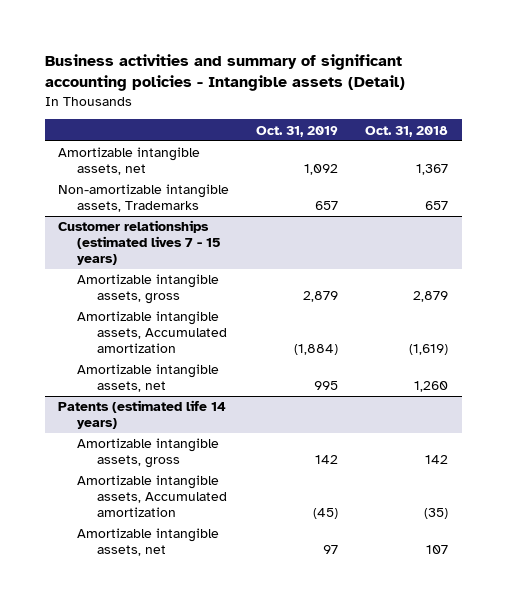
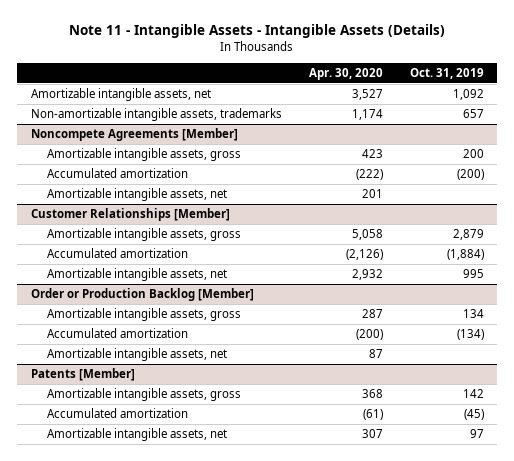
[44,53,405,92] Business activities and summary of significant accounting policies - Intangible assets (Detail) -> [69,24,446,39] Note 11 - Intangible Assets - Intangible Assets (Details)
[365,125,449,137] Oct. 31, 2018 -> none
none -> [308,67,383,80] Apr. 30, 2020
[58,184,230,213] Non-amortizable intangible assets, Trademarks -> [30,108,282,122] Non-amortizable intangible assets, trademarks
none -> [30,128,238,142] Noncompete Agreements [Member]
none -> [47,148,242,162] Amortizable intangible assets, gross
none -> [47,168,189,179] Accumulated amortization
none -> [47,188,228,202] Amortizable intangible assets, net
[58,220,222,266] Customer relationships (estimated lives 7 - 15 years) -> [30,208,230,222] Customer Relationships [Member]
[77,311,227,354] Amortizable intangible assets, Accumulated amortization -> [47,248,189,259] Accumulated amortization
none -> [30,288,254,302] Order or Production Backlog [Member]
none -> [47,308,242,322] Amortizable intangible assets, gross
none -> [47,328,189,339] Accumulated amortization
none -> [47,348,228,362] Amortizable intangible assets, net
[58,400,227,430] Patents (estimated life 14 years) -> [30,368,135,382] Patents [Member]
[77,475,227,518] Amortizable intangible assets, Accumulated amortization -> [47,408,189,419] Accumulated amortization

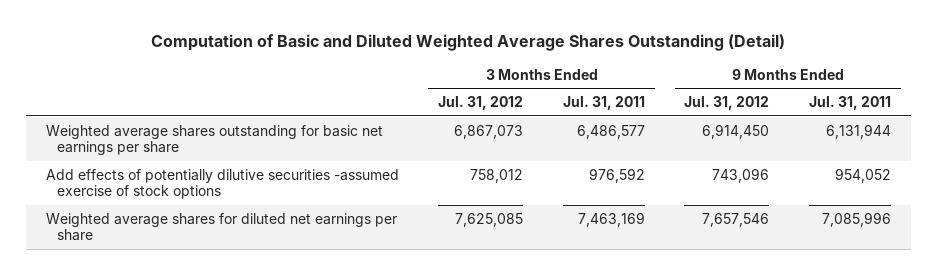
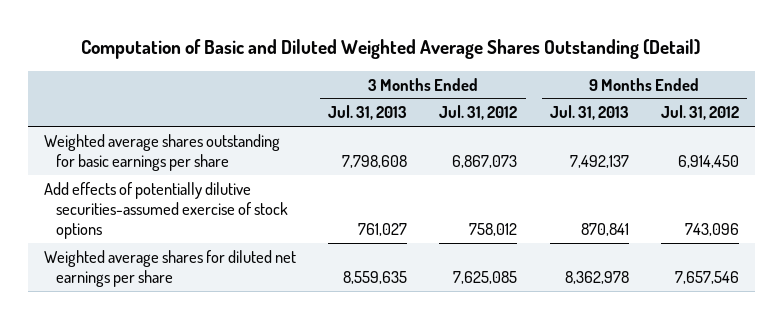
[562,96,645,111] Jul. 31, 2011 -> none
[809,96,892,111] Jul. 31, 2011 -> none
none -> [328,105,408,121] Jul. 31, 2013
none -> [549,105,629,121] Jul. 31, 2013
[45,124,383,156] Weighted average shares outstanding for basic net earnings per share -> [44,133,281,171] Weighted average shares outstanding for basic earnings per share
[45,168,399,200] Add effects of potentially dilutive securities -assumed exercise of stock options -> [44,181,289,239] Add effects of potentially dilutive securities-assumed exercise of stock options

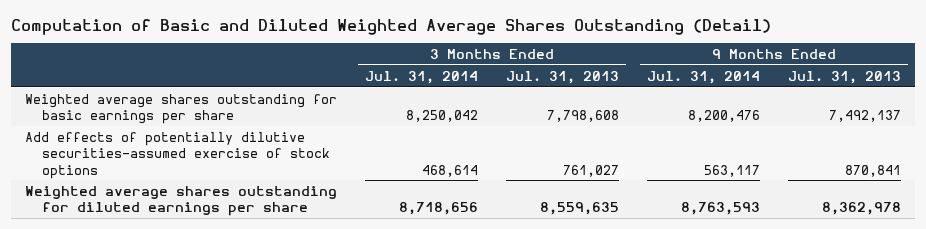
[439,105,518,121] Jul. 31, 2012 -> none
[660,105,739,121] Jul. 31, 2012 -> none
none -> [364,70,478,84] Jul. 31, 2014
none -> [647,70,761,84] Jul. 31, 2014
[44,249,297,287] Weighted average shares for diluted net earnings per share -> [24,185,337,217] Weighted average shares outstanding for diluted earnings per share

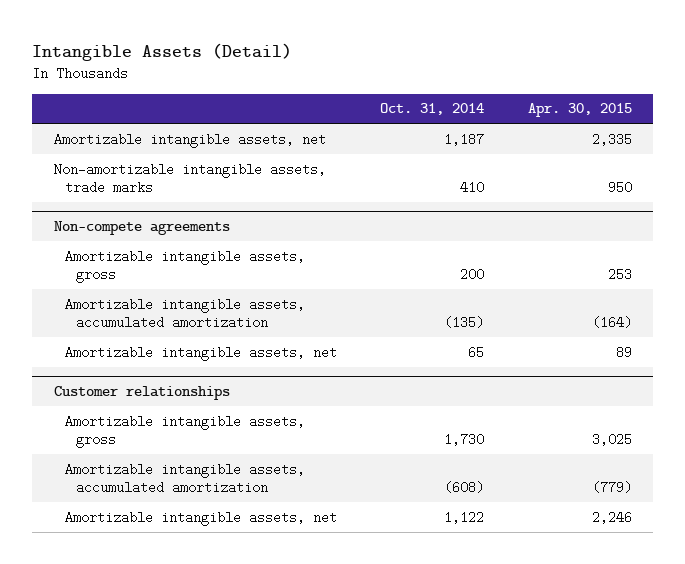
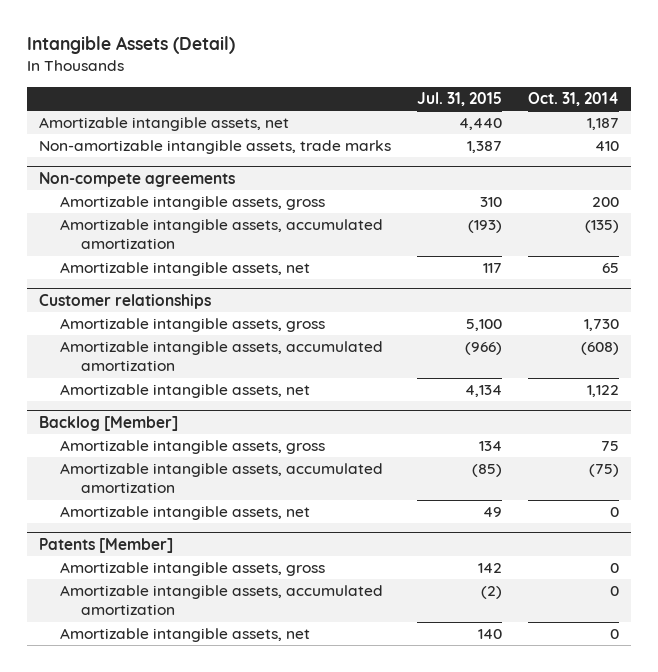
[527,103,632,118] Apr. 30, 2015 -> none
none -> [416,91,502,106] Jul. 31, 2015
none -> [39,415,179,431] Backlog [Member]
none -> [60,440,326,455] Amortizable intangible assets, gross
none -> [60,463,384,494] Amortizable intangible assets, accumulated amortization
none -> [60,506,311,521] Amortizable intangible assets, net
none -> [39,537,174,553] Patents [Member]
none -> [60,562,326,577] Amortizable intangible assets, gross
none -> [60,585,384,616] Amortizable intangible assets, accumulated amortization
none -> [60,628,311,643] Amortizable intangible assets, net

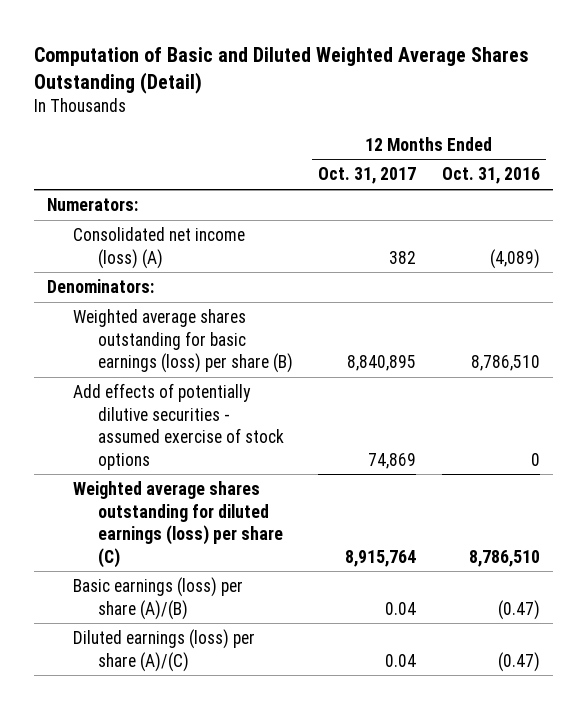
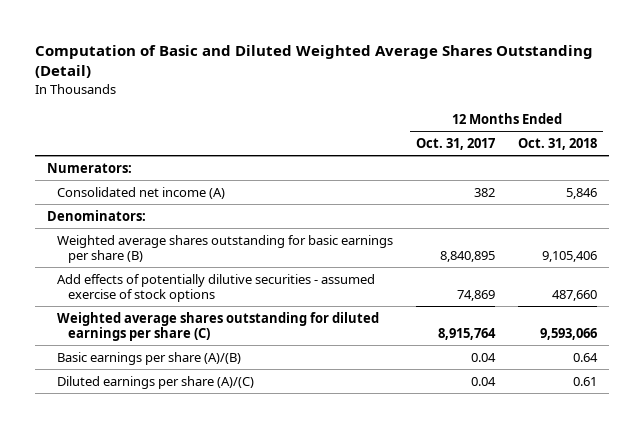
[441,167,540,185] Oct. 31, 2016 -> none
none -> [518,137,598,150] Oct. 31, 2018
[72,227,245,269] Consolidated net income (loss) (A) -> [57,186,226,199] Consolidated net income (A)
[72,309,294,374] Weighted average shares outstanding for basic earnings (loss) per share (B) -> [57,234,394,264] Weighted average shares outstanding for basic earnings per share (B)
[72,481,284,568] Weighted average shares outstanding for diluted earnings (loss) per share (C) -> [57,311,380,342] Weighted average shares outstanding for diluted earnings per share (C)
[72,577,243,620] Basic earnings (loss) per share (A)/(B) -> [57,351,242,365] Basic earnings per share (A)/(B)
[72,629,255,672] Diluted earnings (loss) per share (A)/(C) -> [57,375,255,389] Diluted earnings per share (A)/(C)

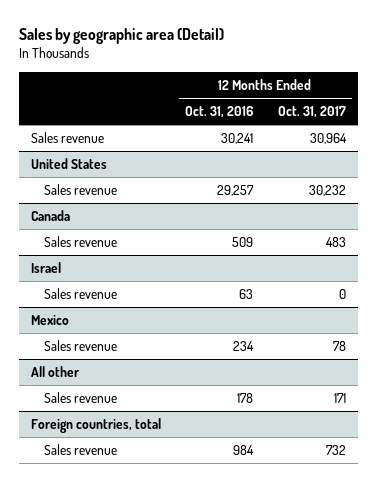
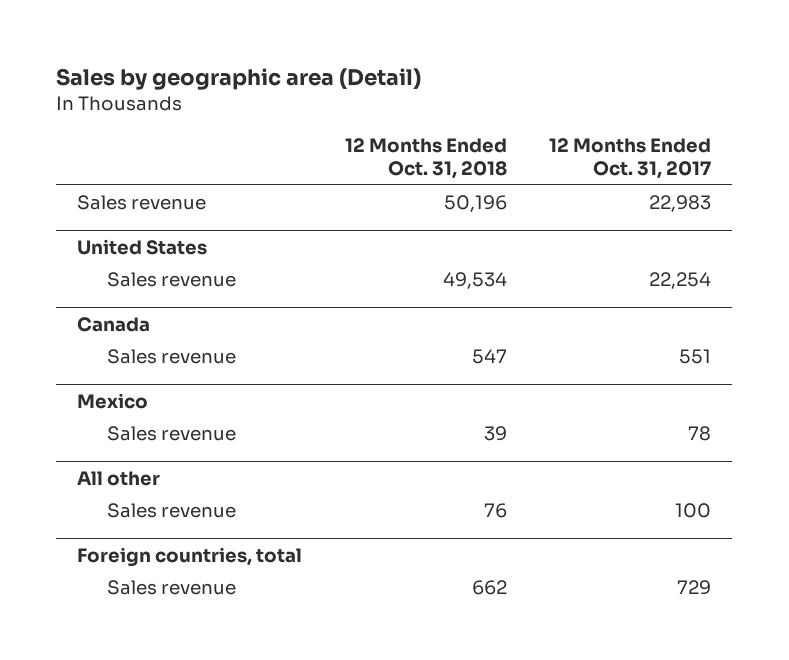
[185,106,254,119] Oct. 31, 2016 -> none
none -> [344,138,507,179] 12 Months Ended Oct. 31, 2018
[309,133,347,145] 30,964 -> [649,195,712,213] 22,983
[308,185,346,197] 30,232 -> [649,272,712,290] 22,254
[31,262,62,274] Israel -> none
[43,288,117,300] Sales revenue -> none
[325,237,346,248] 483 -> [679,349,712,365] 551
[333,393,346,404] 171 -> [675,503,712,519] 100
[325,445,346,456] 732 -> [677,580,712,596] 729

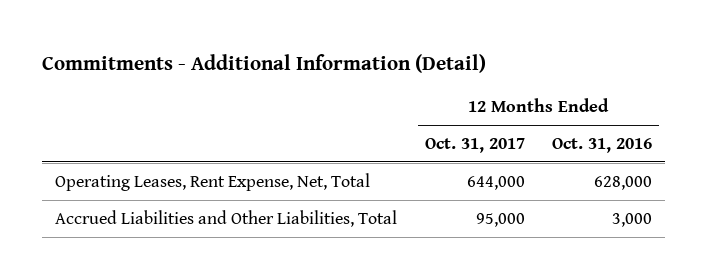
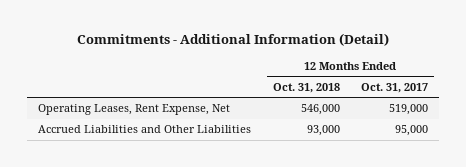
[551,138,652,154] Oct. 31, 2016 -> none
none -> [272,82,340,93] Oct. 31, 2018
[55,173,371,192] Operating Leases, Rent Expense, Net, Total -> [37,104,230,116] Operating Leases, Rent Expense, Net
[466,176,525,191] 644,000 -> [389,104,429,116] 519,000
[55,210,398,228] Accrued Liabilities and Other Liabilities, Total -> [37,125,251,134] Accrued Liabilities and Other Liabilities

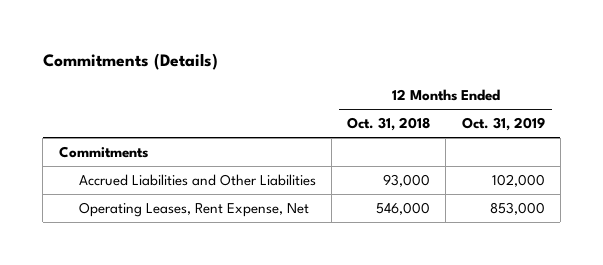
[77,33,390,47] Commitments - Additional Information (Detail) -> [42,53,218,71] Commitments (Details)
[361,82,429,93] Oct. 31, 2017 -> none
none -> [461,117,545,132] Oct. 31, 2019
none -> [58,145,148,158] Commitments
[37,104,230,116] Operating Leases, Rent Expense, Net -> [78,201,309,217] Operating Leases, Rent Expense, Net

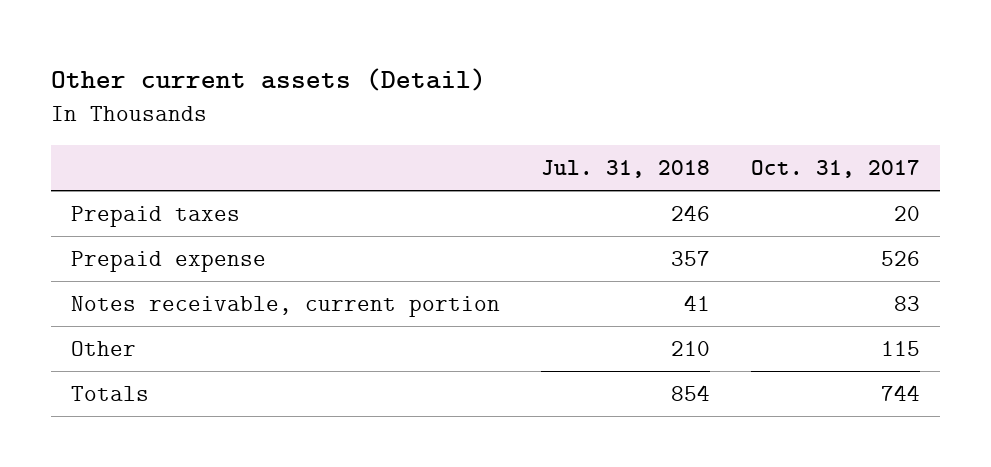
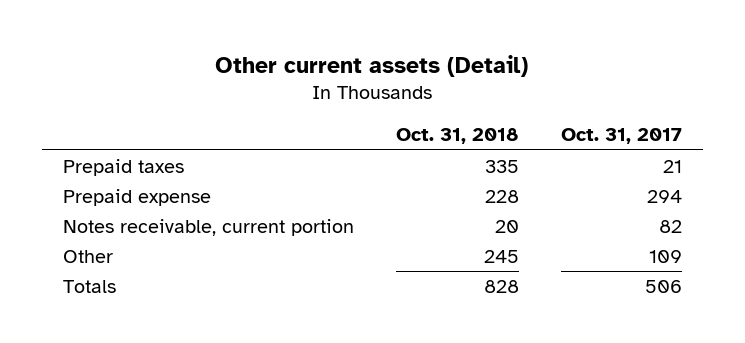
[540,160,710,179] Jul. 31, 2018 -> none
none -> [395,128,519,145] Oct. 31, 2018
[893,205,920,221] 20 -> [663,159,683,173] 21
[880,250,920,266] 526 -> [647,189,683,203] 294
[893,295,920,311] 83 -> [659,219,683,233] 82
[880,340,920,356] 115 -> [649,249,683,263] 109
[880,384,920,401] 744 -> [645,279,683,293] 506

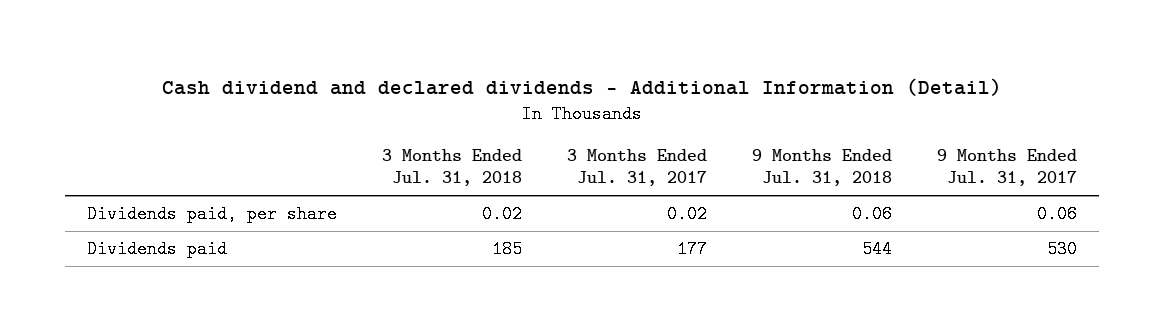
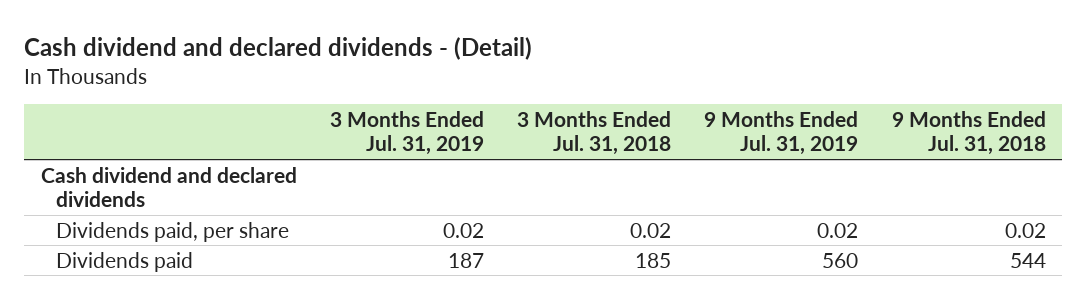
[162,77,1003,96] Cash dividend and declared dividends - Additional Information (Detail) -> [24,36,533,60] Cash dividend and declared dividends - (Detail)
[567,149,708,187] 3 Months Ended Jul. 31, 2017 -> none
[936,149,1077,187] 9 Months Ended Jul. 31, 2017 -> none
none -> [329,110,484,156] 3 Months Ended Jul. 31, 2019
none -> [704,110,859,156] 9 Months Ended Jul. 31, 2019
none -> [40,166,297,208] Cash dividend and declared dividends
[851,205,892,224] 0.06 -> [1004,222,1046,238] 0.02

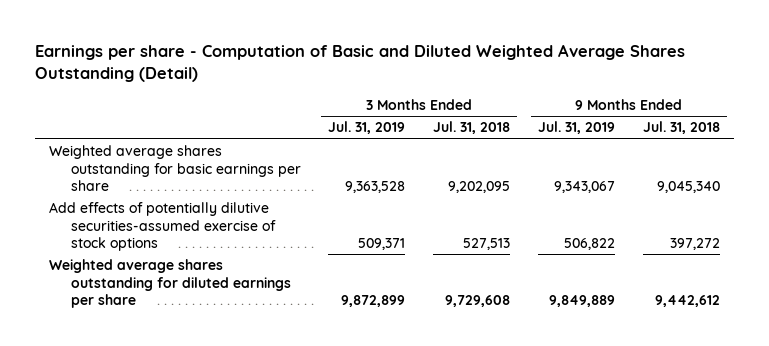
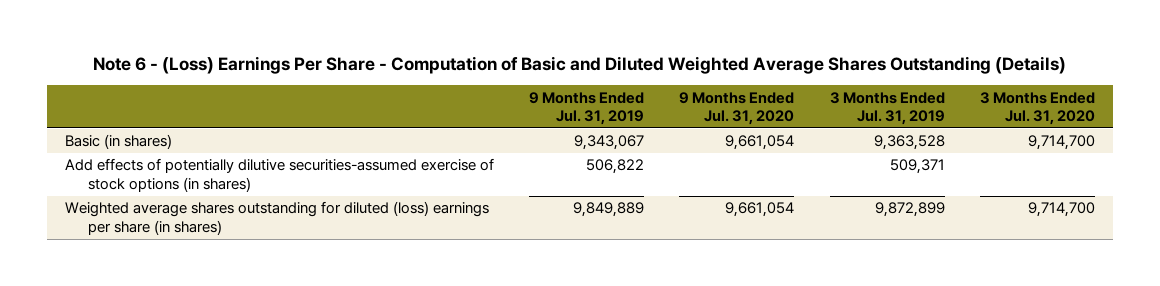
[35,44,686,83] Earnings per share - Computation of Basic and Diluted Weighted Average Shares Outstanding (Detail) -> [92,56,1066,75] Note 6 - (Loss) Earnings Per Share - Computation of Basic and Diluted Weighted Average Shares Outstanding (Details)
[433,121,511,135] Jul. 31, 2018 -> none
[643,121,721,135] Jul. 31, 2018 -> none
none -> [679,91,795,125] 9 Months Ended Jul. 31, 2020
none -> [980,91,1096,125] 3 Months Ended Jul. 31, 2020
[49,145,301,191] Weighted average shares outstanding for basic earnings per share -> [64,134,172,150] Basic (in shares)
[49,202,276,251] Add effects of potentially dilutive securities-assumed exercise of stock options -> [64,158,494,192] Add effects of potentially dilutive securities-assumed exercise of stock options (in shares)
[49,259,291,308] Weighted average shares outstanding for diluted earnings per share -> [64,201,489,235] Weighted average shares outstanding for diluted (loss) earnings per share (in shares)

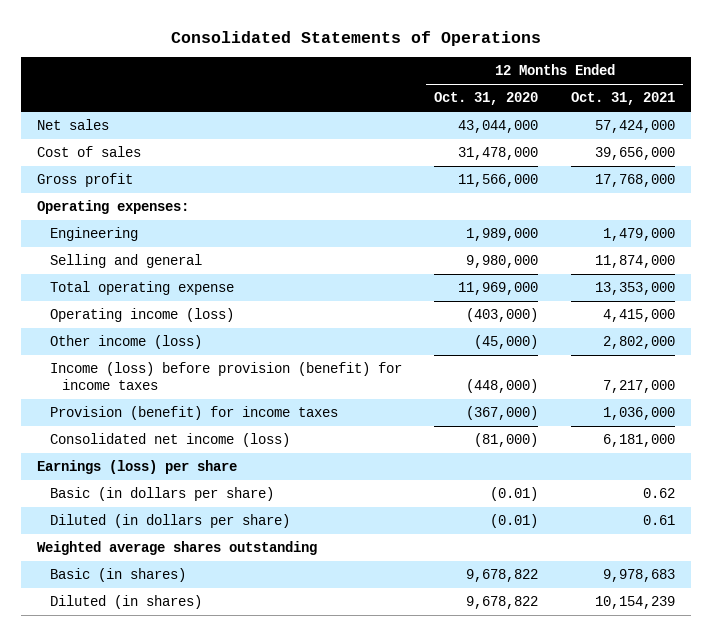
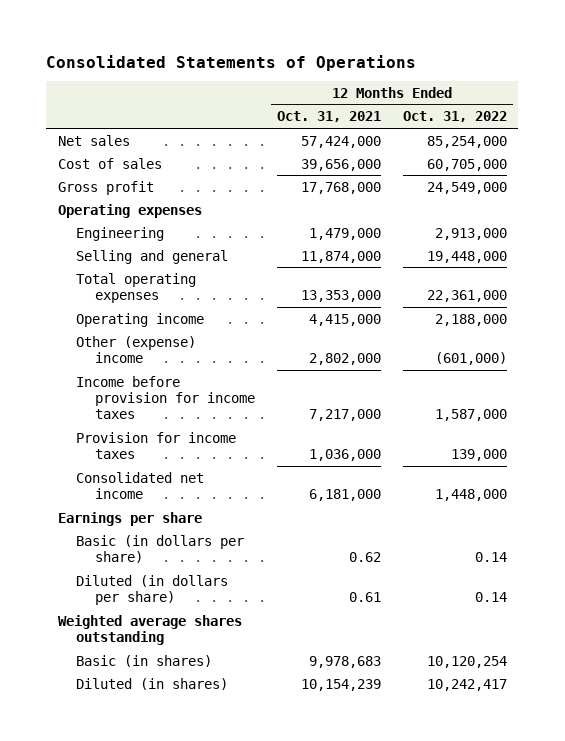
[434,92,539,106] Oct. 31, 2020 -> none
none -> [403,111,508,123] Oct. 31, 2022
[37,200,190,215] Operating expenses: -> [57,203,202,218] Operating expenses
[49,281,234,296] Total operating expense -> [76,272,197,303] Total operating expenses
[49,308,234,323] Operating income (loss) -> [76,312,205,327] Operating income
[49,335,202,350] Other income (loss) -> [76,335,197,363] Other (expense) income
[49,362,402,391] Income (loss) before provision (benefit) for income taxes -> [76,375,255,420] Income before provision for income taxes
[49,406,338,421] Provision (benefit) for income taxes -> [76,431,237,459] Provision for income taxes
[49,433,290,448] Consolidated net income (loss) -> [76,471,205,499] Consolidated net income
[37,460,238,475] Earnings (loss) per share -> [57,511,202,526] Earnings per share

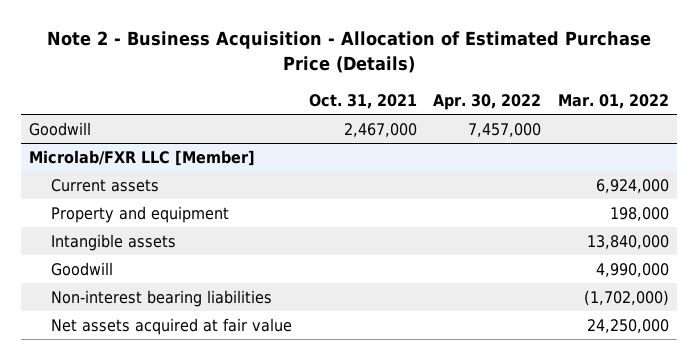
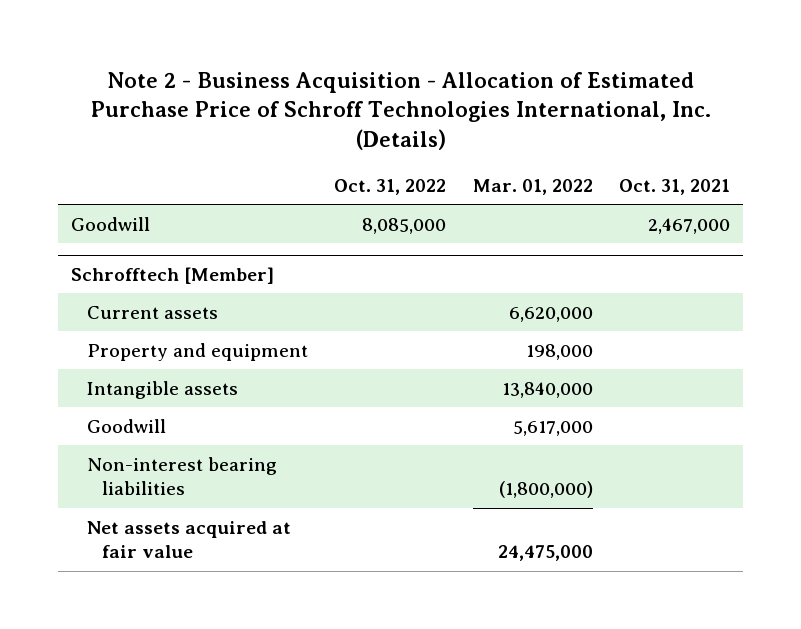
[47,31,652,73] Note 2 - Business Acquisition - Allocation of Estimated Purchase Price (Details) -> [90,71,711,150] Note 2 - Business Acquisition - Allocation of Estimated Purchase Price of Schroff Technologies International, Inc. (Details)
[433,93,542,110] Apr. 30, 2022 -> none
none -> [334,178,447,195] Oct. 31, 2022
[29,149,256,166] Microlab/FXR LLC [Member] -> none
none -> [71,266,275,284] Schrofftech [Member]
[595,178,669,193] 6,924,000 -> [508,306,593,322] 6,620,000
[595,262,669,277] 4,990,000 -> [512,420,593,436] 5,617,000
[583,289,669,306] (1,702,000) -> [498,481,593,499] (1,800,000)
[586,318,669,333] 24,250,000 -> [497,545,593,562] 24,475,000

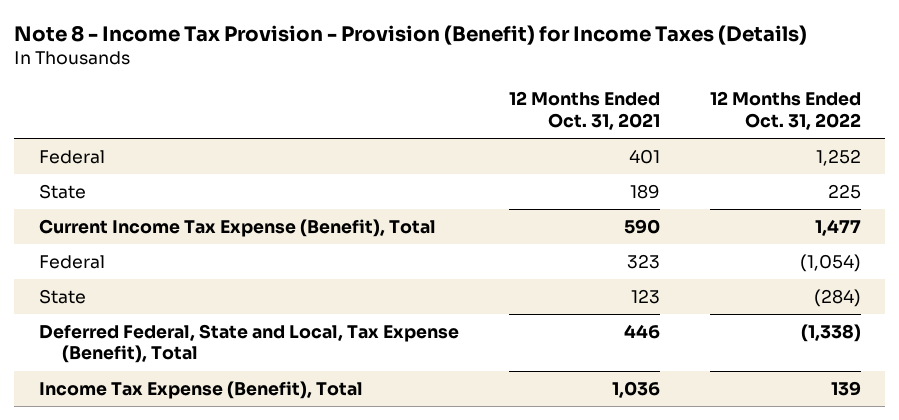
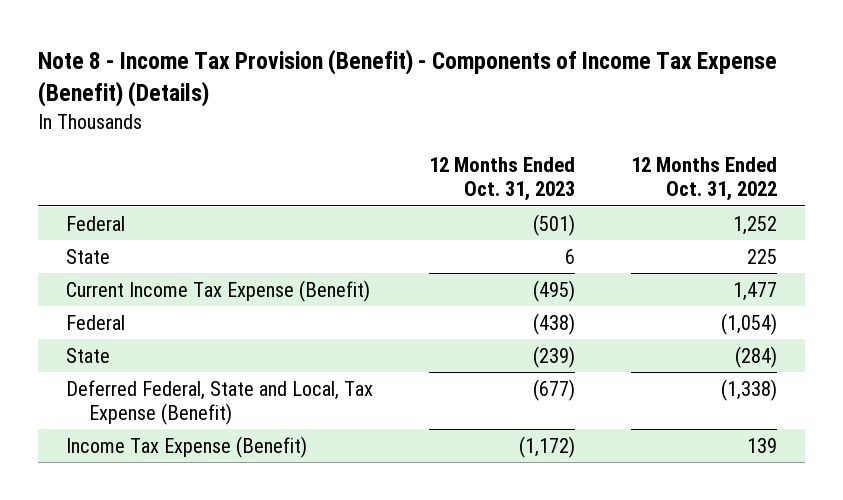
[13,24,807,45] Note 8 - Income Tax Provision - Provision (Benefit) for Income Taxes (Details) -> [37,49,777,108] Note 8 - Income Tax Provision (Benefit) - Components of Income Tax Expense (Benefit) (Details)
[508,91,660,130] 12 Months Ended Oct. 31, 2021 -> none
none -> [429,157,576,202] 12 Months Ended Oct. 31, 2023
[38,218,436,237] Current Income Tax Expense (Benefit), Total -> [65,279,370,302] Current Income Tax Expense (Benefit)
[38,323,459,364] Deferred Federal, State and Local, Tax Expense (Benefit), Total -> [65,379,373,425] Deferred Federal, State and Local, Tax Expense (Benefit)
[38,380,363,399] Income Tax Expense (Benefit), Total -> [65,435,307,458] Income Tax Expense (Benefit)

